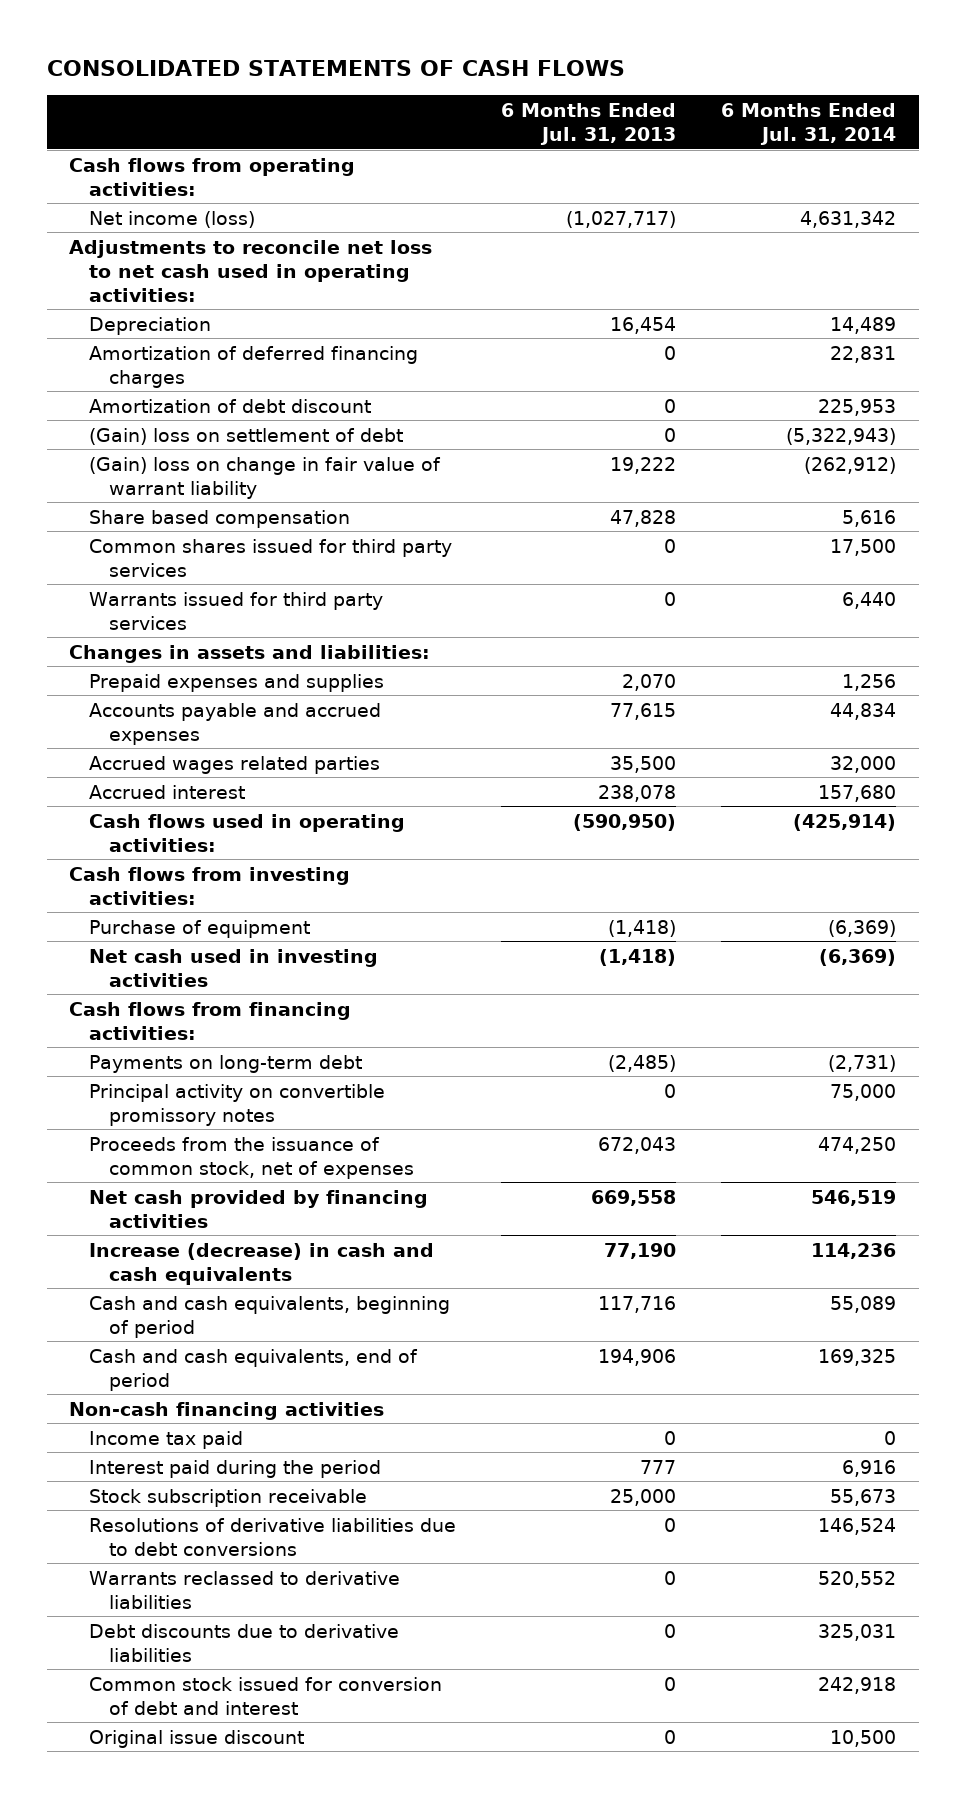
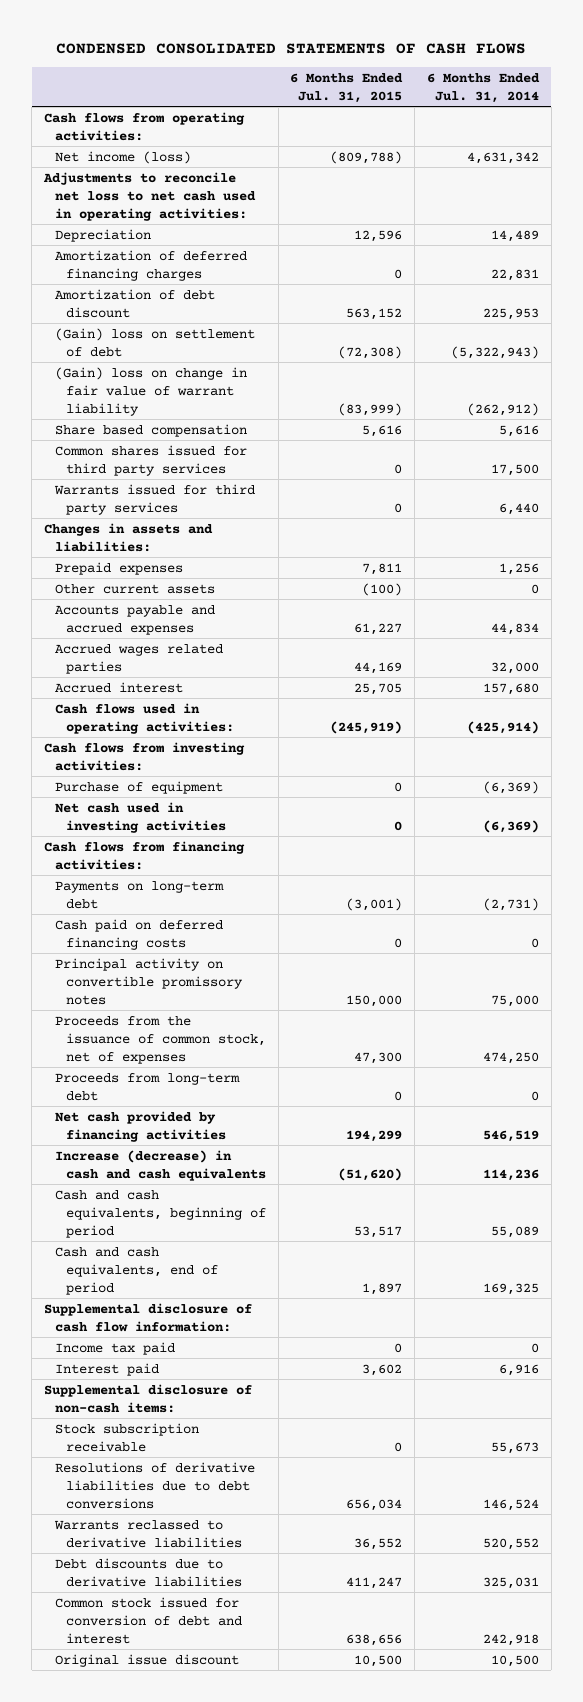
[47,60,626,77] CONSOLIDATED STATEMENTS OF CASH FLOWS -> [56,43,527,55] CONDENSED CONSOLIDATED STATEMENTS OF CASH FLOWS
[501,102,677,145] 6 Months Ended Jul. 31, 2013 -> none
none -> [290,72,404,103] 6 Months Ended Jul. 31, 2015
[89,673,385,692] Prepaid expenses and supplies -> [54,561,183,575] Prepaid expenses
none -> [54,583,215,594] Other current assets
none -> [54,918,223,950] Cash paid on deferred financing costs
none -> [54,1072,240,1101] Proceeds from long-term debt
[69,1401,385,1420] Non-cash financing activities -> none
none -> [43,1302,252,1332] Supplemental disclosure of cash flow information:
[89,1459,382,1478] Interest paid during the period -> [54,1362,159,1376] Interest paid
none -> [43,1383,252,1413] Supplemental disclosure of non-cash items:

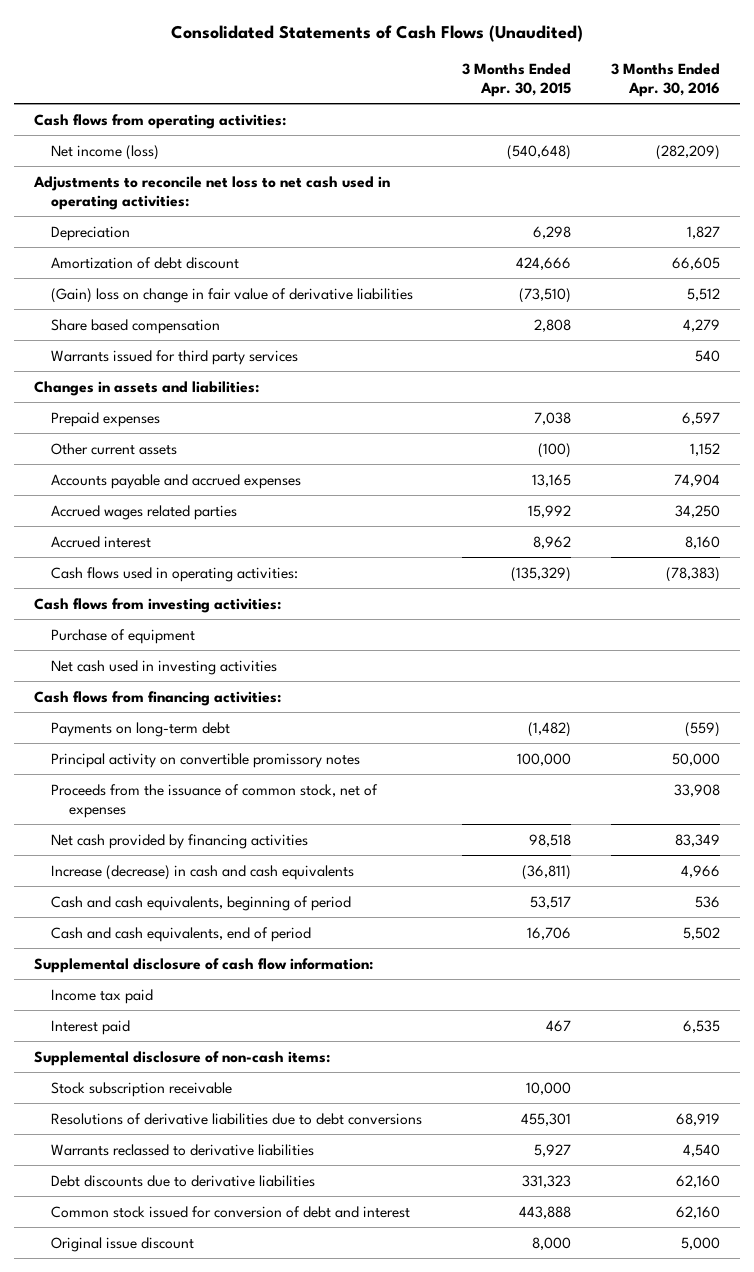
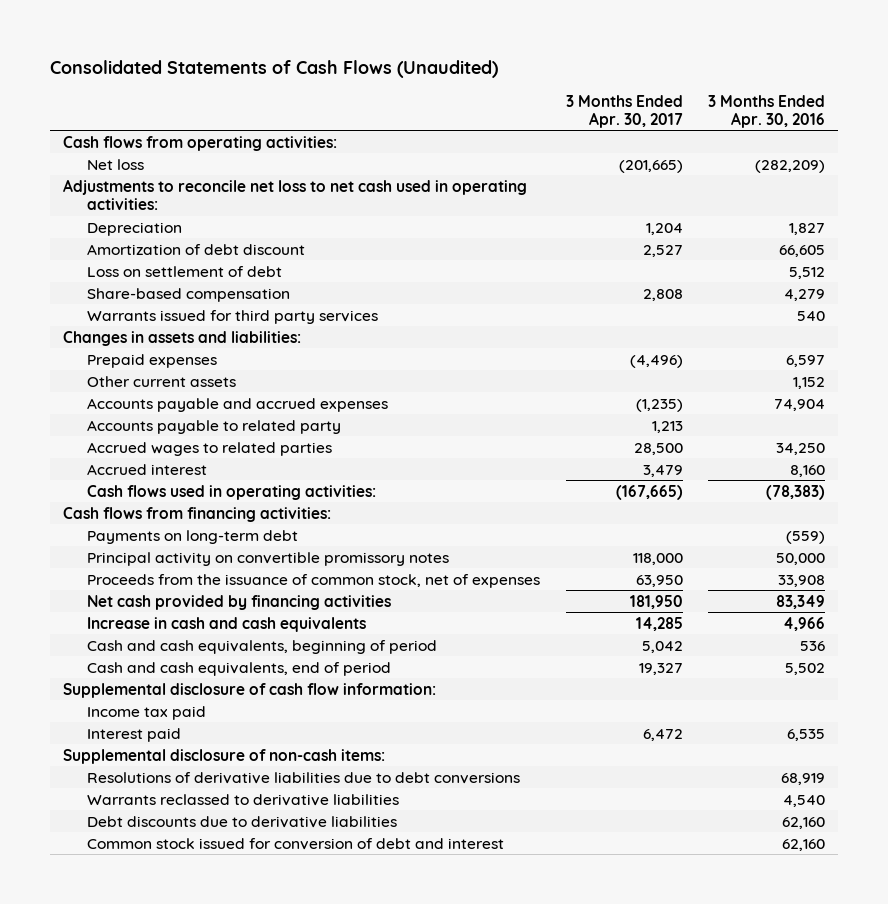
[462,62,572,97] 3 Months Ended Apr. 30, 2015 -> none
none -> [565,94,683,128] 3 Months Ended Apr. 30, 2017
[51,144,160,160] Net income (loss) -> [87,158,145,170] Net loss
[51,287,414,303] (Gain) loss on change in fair value of derivative liabilities -> [87,265,283,277] Loss on settlement of debt
[51,318,221,334] Share based compensation -> [87,287,291,302] Share-based compensation
none -> [87,419,342,434] Accounts payable to related party
[51,504,238,520] Accrued wages related parties -> [87,441,333,456] Accrued wages to related parties
[33,597,281,613] Cash flows from investing activities: -> none
[51,628,196,644] Purchase of equipment -> none
[51,659,278,675] Net cash used in investing activities -> none
[51,864,355,880] Increase (decrease) in cash and cash equivalents -> [87,616,367,632] Increase in cash and cash equivalents
[51,1081,233,1097] Stock subscription receivable -> none
[51,1236,195,1252] Original issue discount -> none

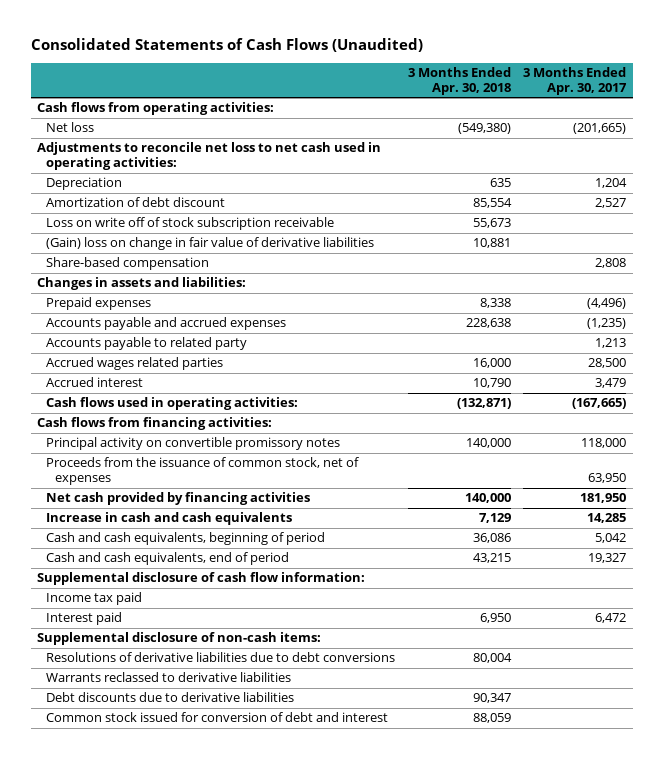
[708,94,826,128] 3 Months Ended Apr. 30, 2016 -> none
none -> [407,66,511,96] 3 Months Ended Apr. 30, 2018
[87,265,283,277] Loss on settlement of debt -> none
none -> [46,217,335,231] Loss on write off of stock subscription receivable
none -> [46,237,375,251] (Gain) loss on change in fair value of derivative liabilities
[87,309,379,324] Warrants issued for third party services -> none
[87,375,237,387] Other current assets -> none
[87,441,333,456] Accrued wages to related parties -> [46,357,224,371] Accrued wages related parties
[87,529,299,544] Payments on long-term debt -> none

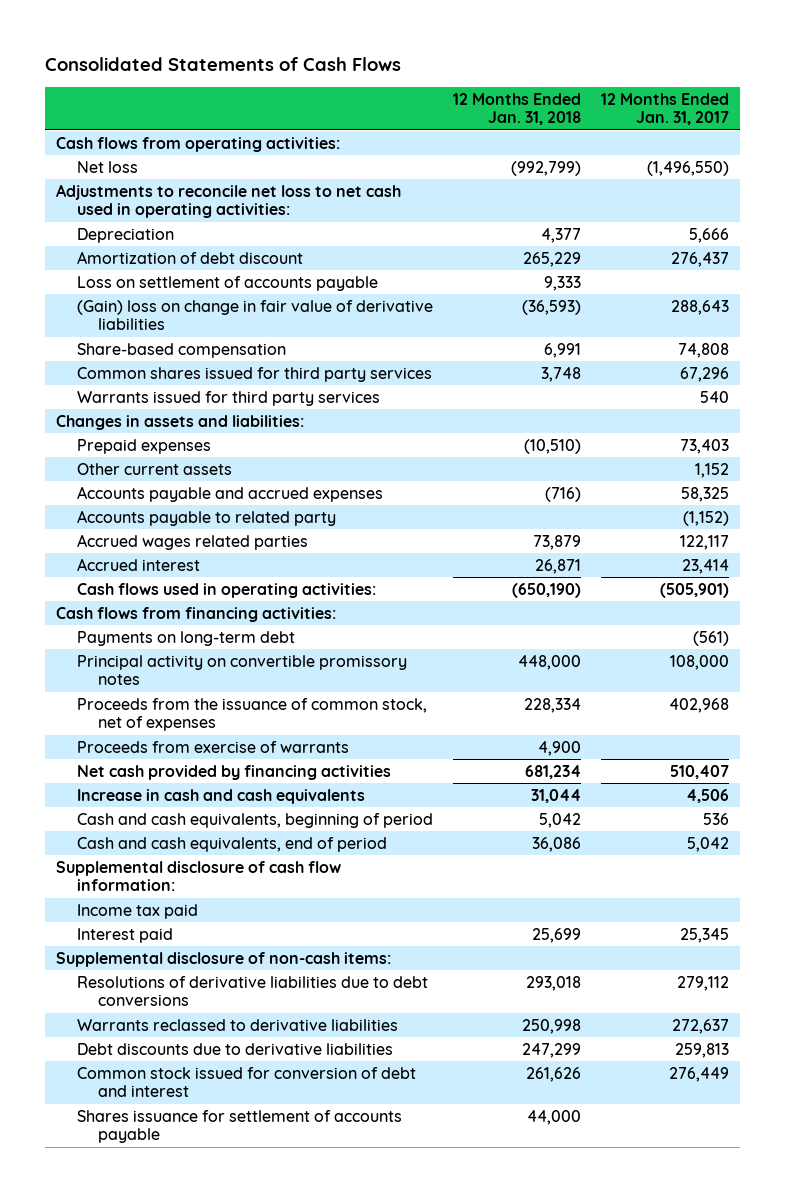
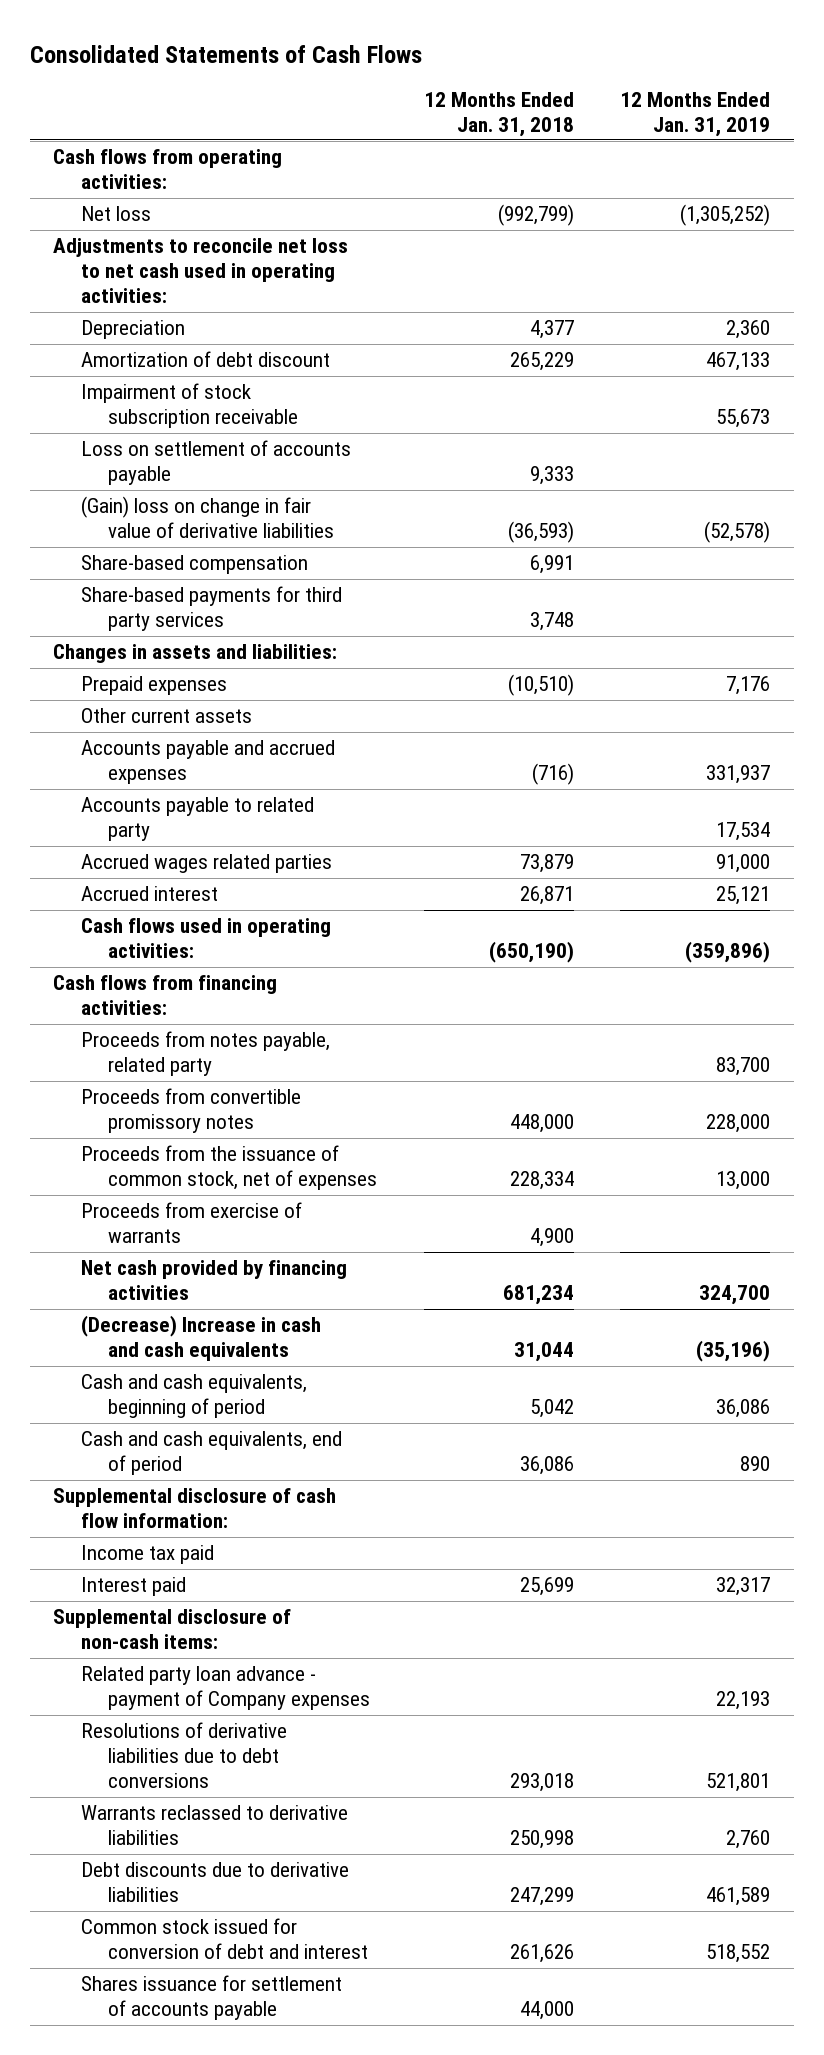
[601,92,730,126] 12 Months Ended Jan. 31, 2017 -> none
none -> [620,91,771,137] 12 Months Ended Jan. 31, 2019
none -> [80,383,299,429] Impairment of stock subscription receivable
[76,390,380,406] Warrants issued for third party services -> none
[76,366,432,382] Common shares issued for third party services -> [80,586,342,632] Share-based payments for third party services
[76,630,295,646] Payments on long-term debt -> none
none -> [80,1031,330,1077] Proceeds from notes payable, related party
[76,654,407,686] Principal activity on convertible promissory notes -> [80,1088,301,1134] Proceeds from convertible promissory notes
[76,788,365,804] Increase in cash and cash equivalents -> [80,1315,321,1362] (Decrease) Increase in cash and cash equivalents
none -> [80,1666,371,1711] Related party loan advance - payment of Company expenses

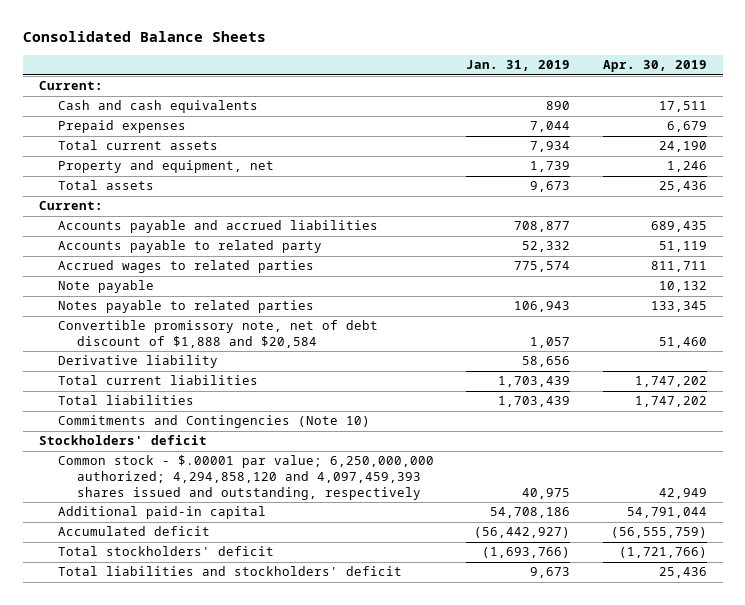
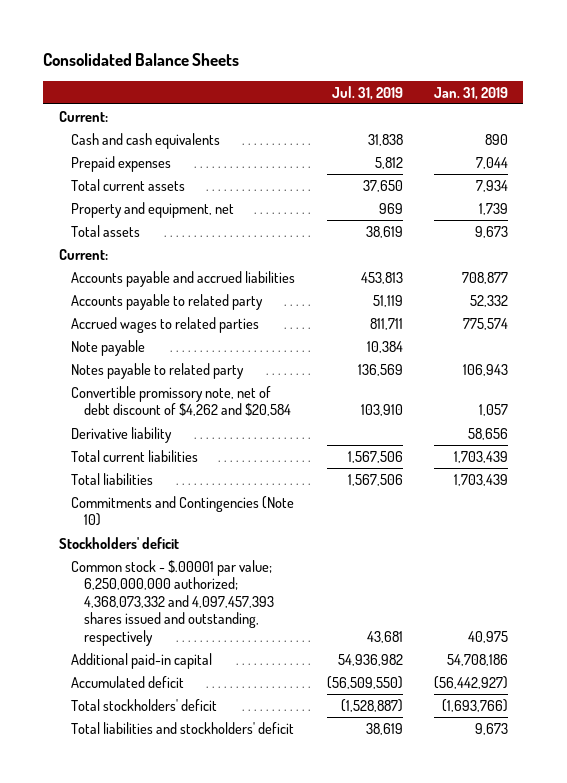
[602,60,707,73] Apr. 30, 2019 -> none
none -> [331,85,403,100] Jul. 31, 2019
[57,300,314,314] Notes payable to related parties -> [71,363,245,380] Notes payable to related party
[57,320,378,349] Convertible promissory note, net of debt discount of $1,888 and $20,584 -> [71,386,291,417] Convertible promissory note, net of debt discount of $4,262 and $20,584
[57,455,434,501] Common stock - $.00001 par value; 6,250,000,000 authorized; 4,294,858,120 and 4,097,459,393 shares issued and outstanding, respectively -> [71,560,274,646] Common stock - $.00001 par value; 6,250,000,000 authorized; 4,368,073,332 and 4,097,457,393 shares issued and outstanding, respectively

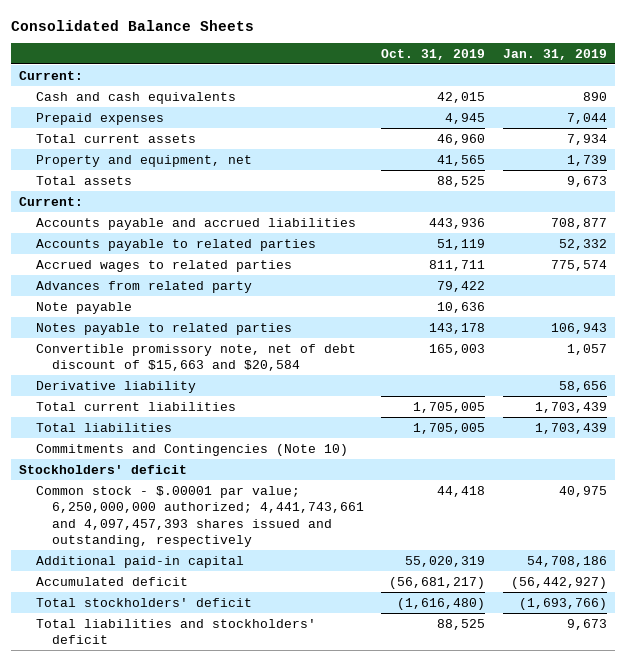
[331,85,403,100] Jul. 31, 2019 -> none
none -> [381,48,486,60] Oct. 31, 2019
[71,294,264,311] Accounts payable to related party -> [35,238,316,251] Accounts payable to related parties
none -> [35,280,252,293] Advances from related party
[71,363,245,380] Notes payable to related party -> [35,322,292,335] Notes payable to related parties
[71,386,291,417] Convertible promissory note, net of debt discount of $4,262 and $20,584 -> [35,343,356,372] Convertible promissory note, net of debt discount of $15,663 and $20,584
[71,560,274,646] Common stock - $.00001 par value; 6,250,000,000 authorized; 4,368,073,332 and 4,097,457,393 shares issued and outstanding, respectively -> [35,485,365,548] Common stock - $.00001 par value; 6,250,000,000 authorized; 4,441,743,661 and 4,097,457,393 shares issued and outstanding, respectively

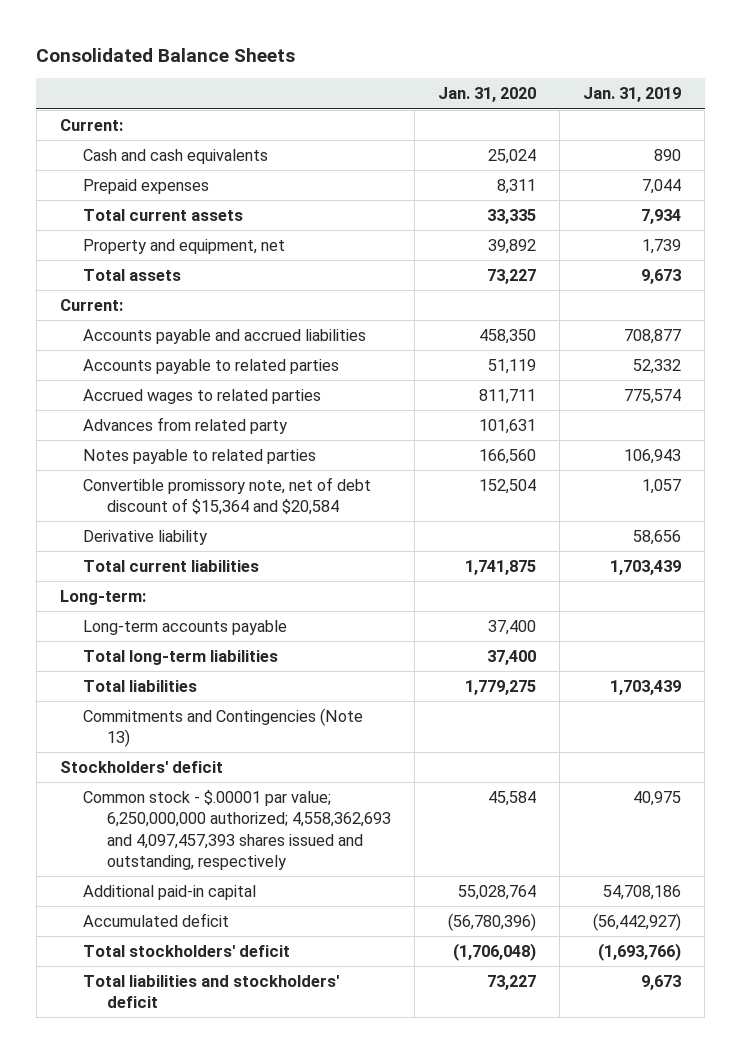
[381,48,486,60] Oct. 31, 2019 -> none
none -> [438,87,537,103] Jan. 31, 2020
[35,301,132,314] Note payable -> none
[35,343,356,372] Convertible promissory note, net of debt discount of $15,663 and $20,584 -> [83,476,372,516] Convertible promissory note, net of debt discount of $15,364 and $20,584
none -> [59,589,146,605] Long-term:
none -> [83,619,288,635] Long-term accounts payable
none -> [83,649,279,665] Total long-term liabilities
[35,443,348,456] Commitments and Contingencies (Note 10) -> [83,707,364,748] Commitments and Contingencies (Note 13)
[35,485,365,548] Common stock - $.00001 par value; 6,250,000,000 authorized; 4,441,743,661 and 4,097,457,393 shares issued and outstanding, respectively -> [83,789,392,871] Common stock - $.00001 par value; 6,250,000,000 authorized; 4,558,362,693 and 4,097,457,393 shares issued and outstanding, respectively

